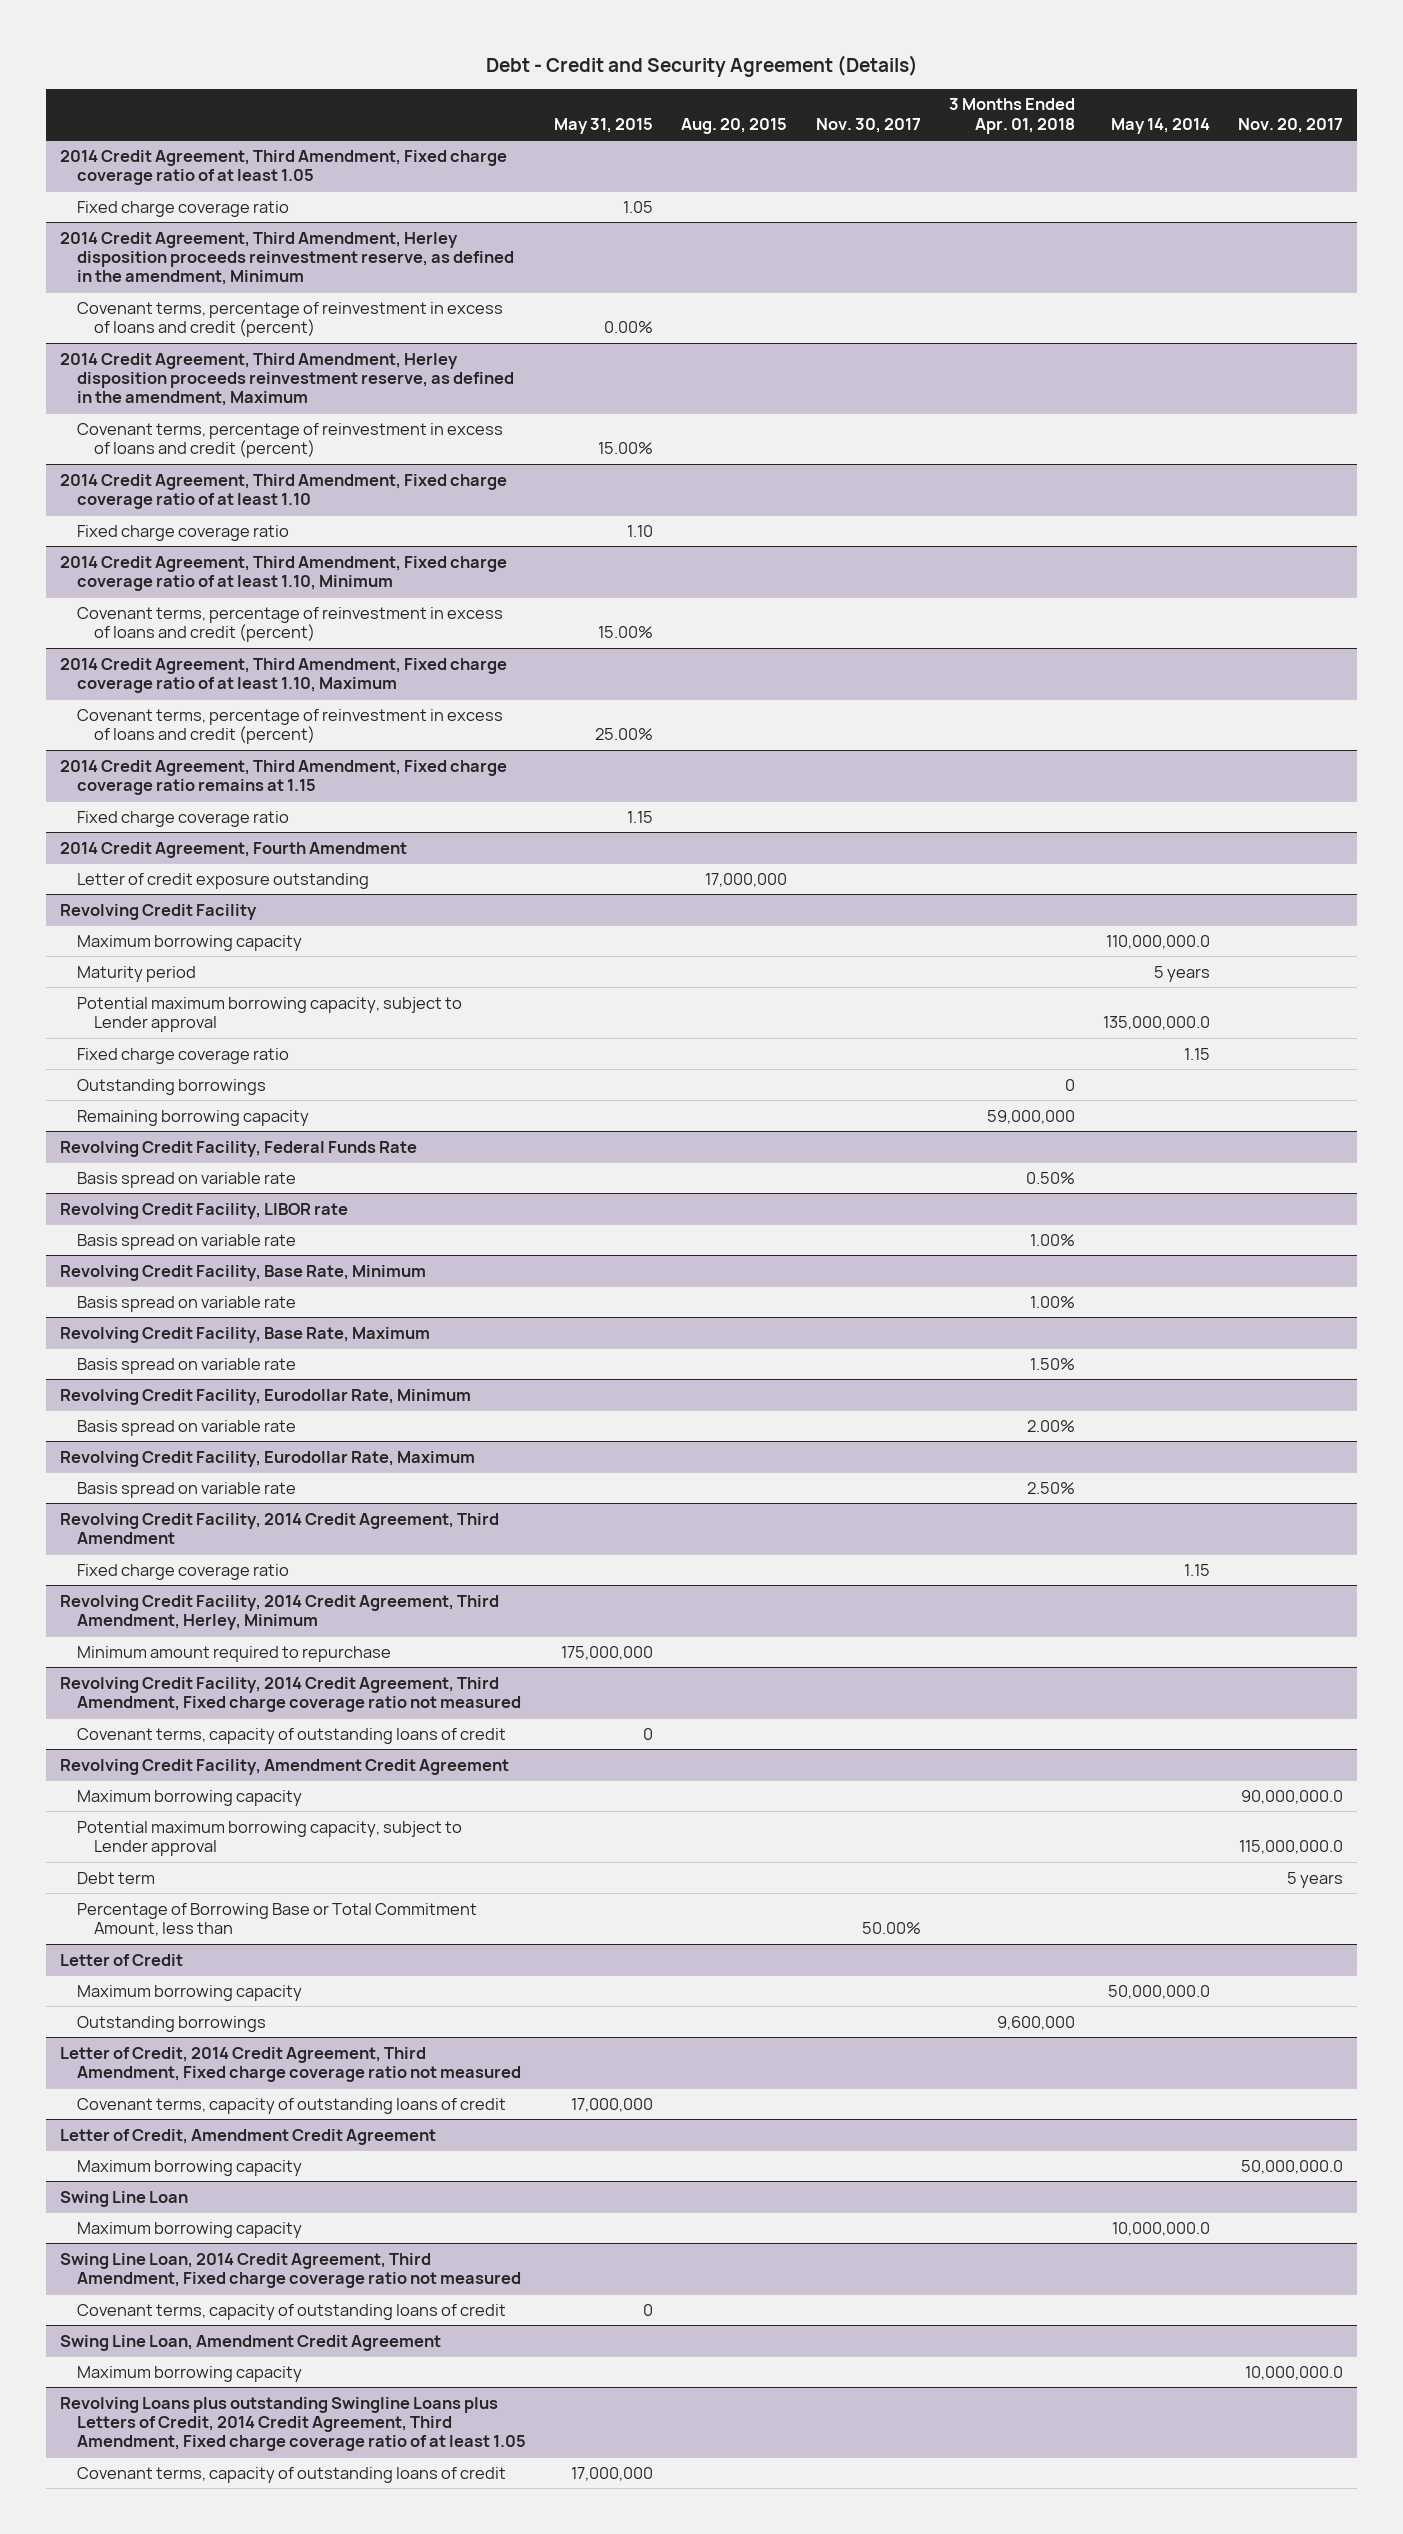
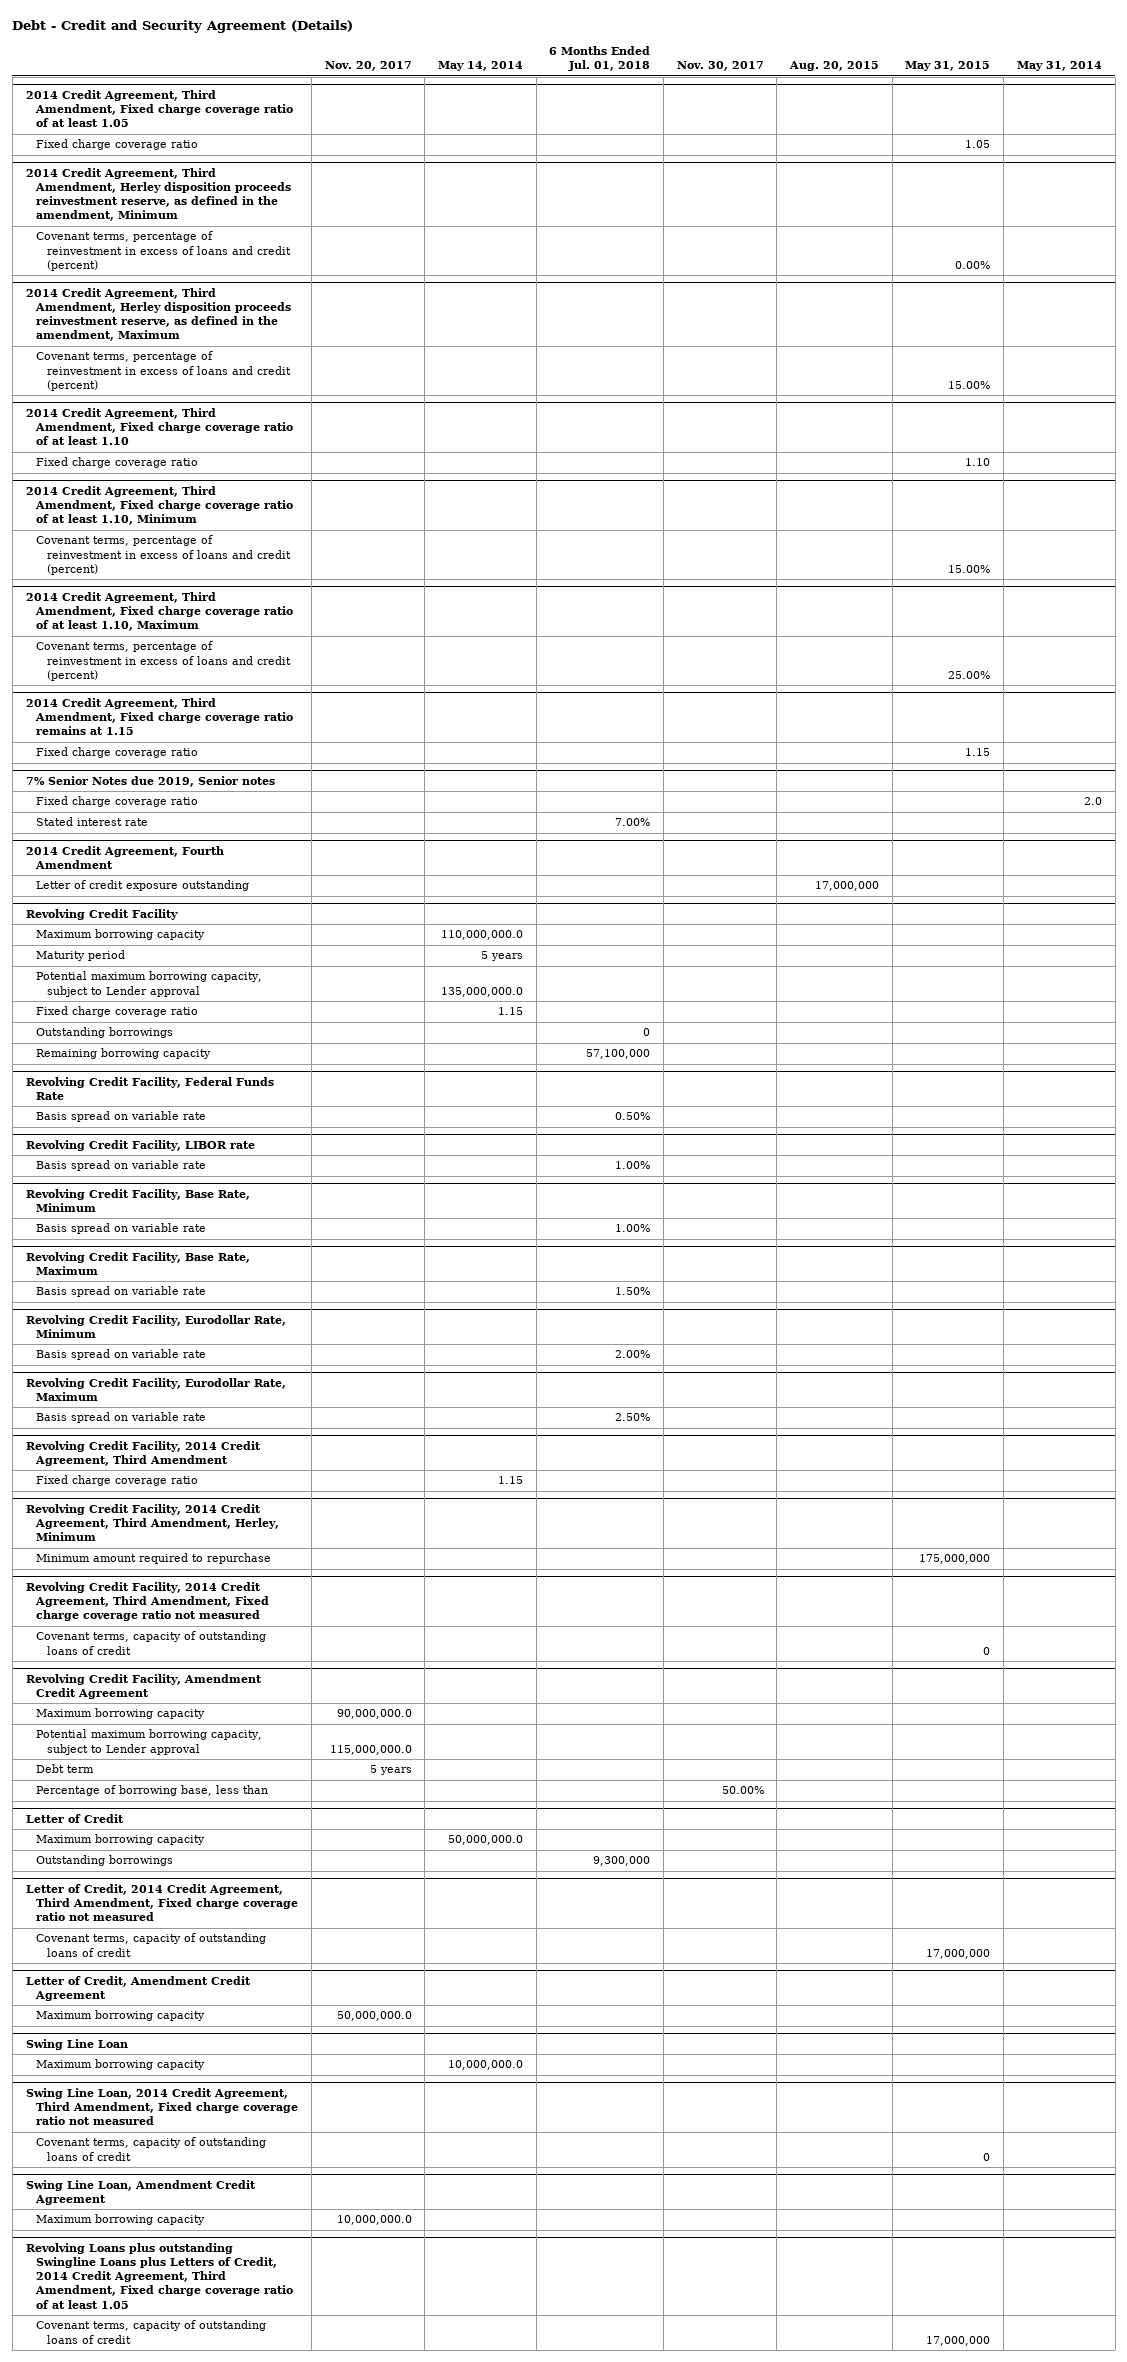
[948,98,1075,134] 3 Months Ended Apr. 01, 2018 -> none
none -> [549,46,651,72] 6 Months Ended Jul. 01, 2018
none -> [1016,61,1102,72] May 31, 2014
none -> [25,775,275,787] 7% Senior Notes due 2019, Senior notes
none -> [36,796,199,808] Fixed charge coverage ratio
none -> [36,817,149,827] Stated interest rate
[76,1902,477,1937] Percentage of Borrowing Base or Total Commitment Amount, less than -> [36,1785,269,1797] Percentage of borrowing base, less than

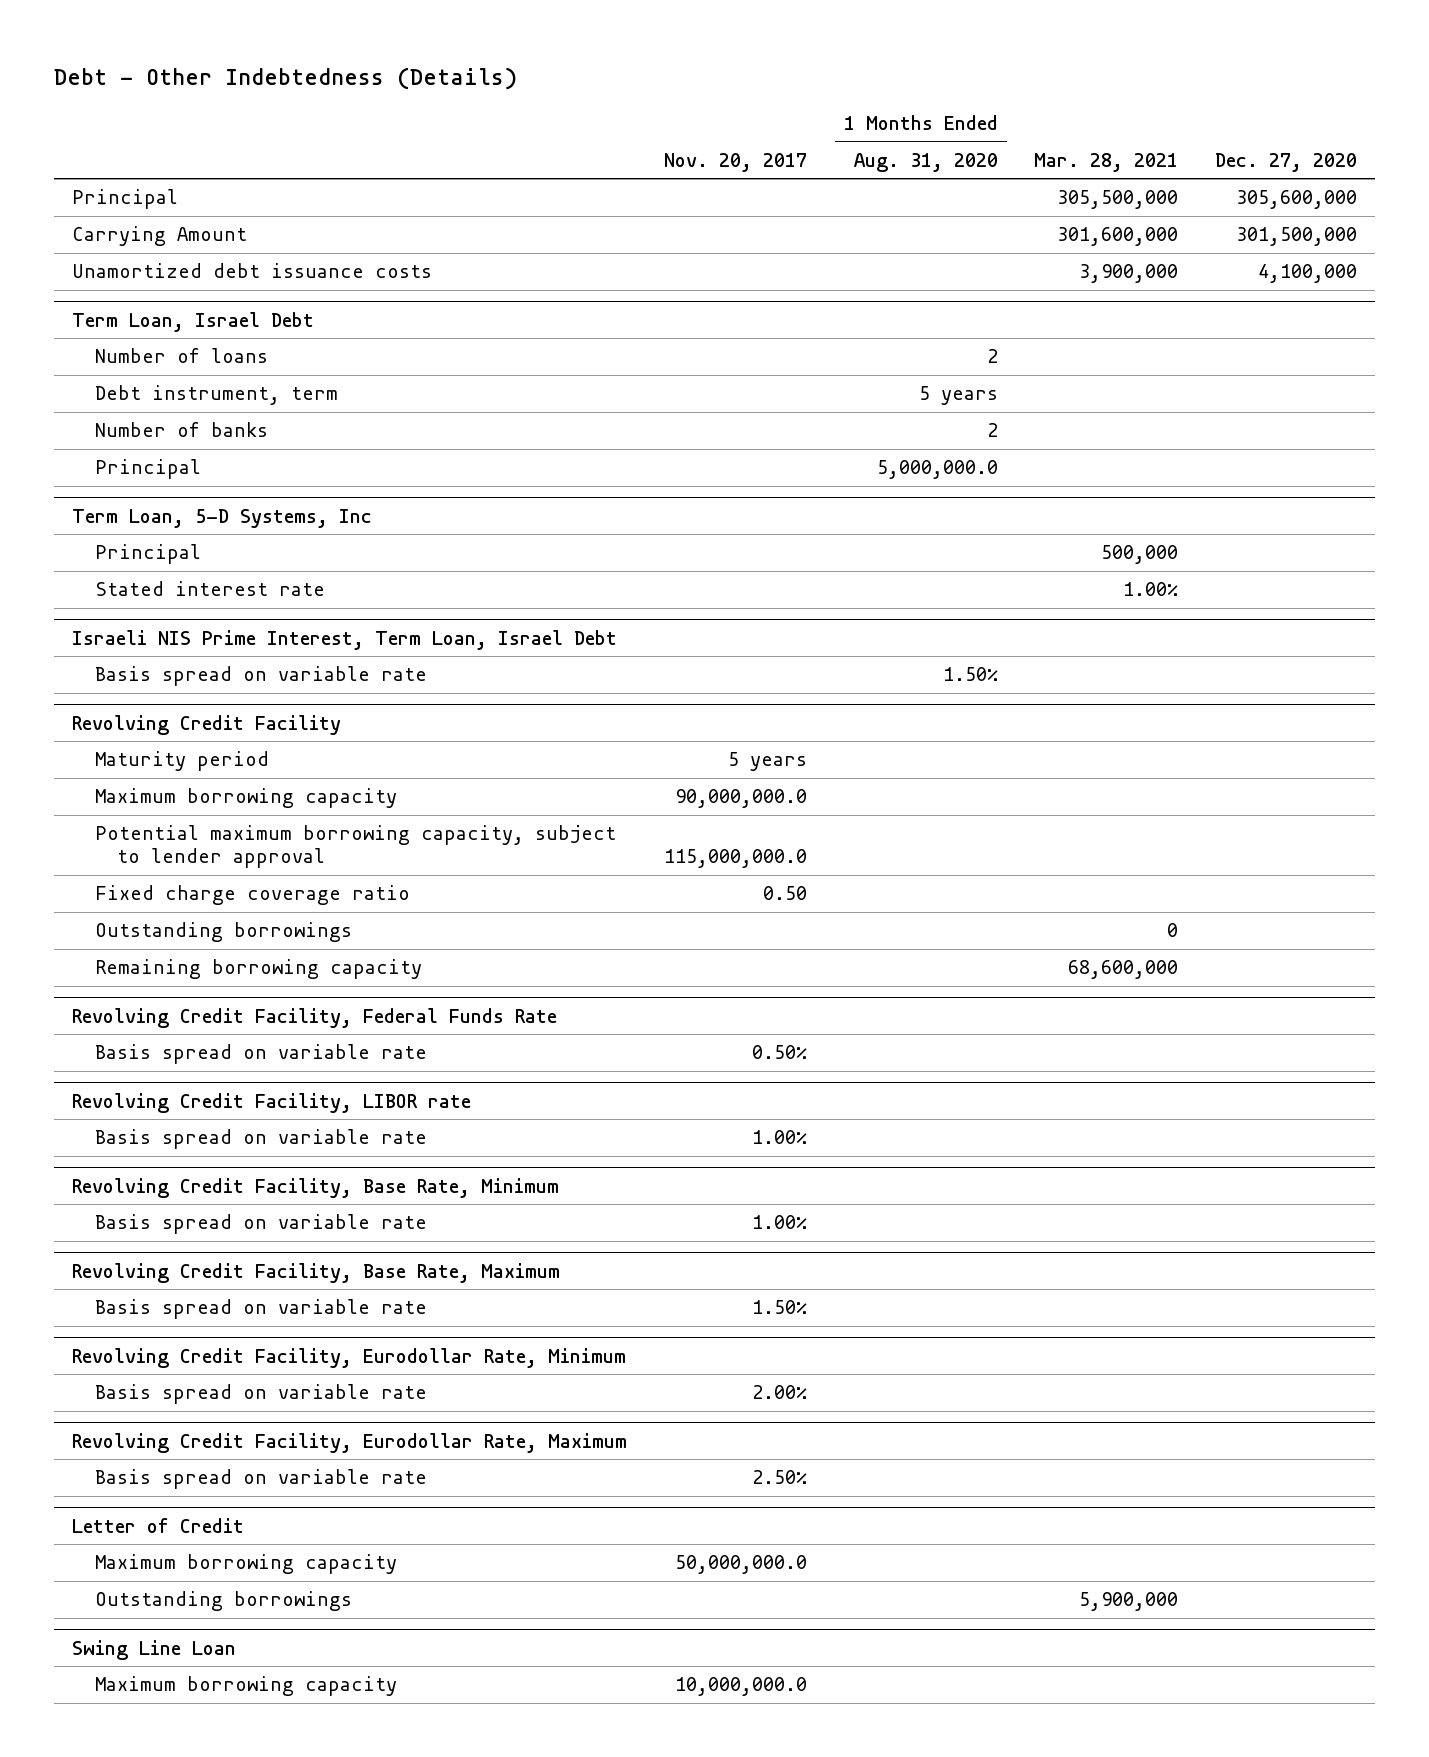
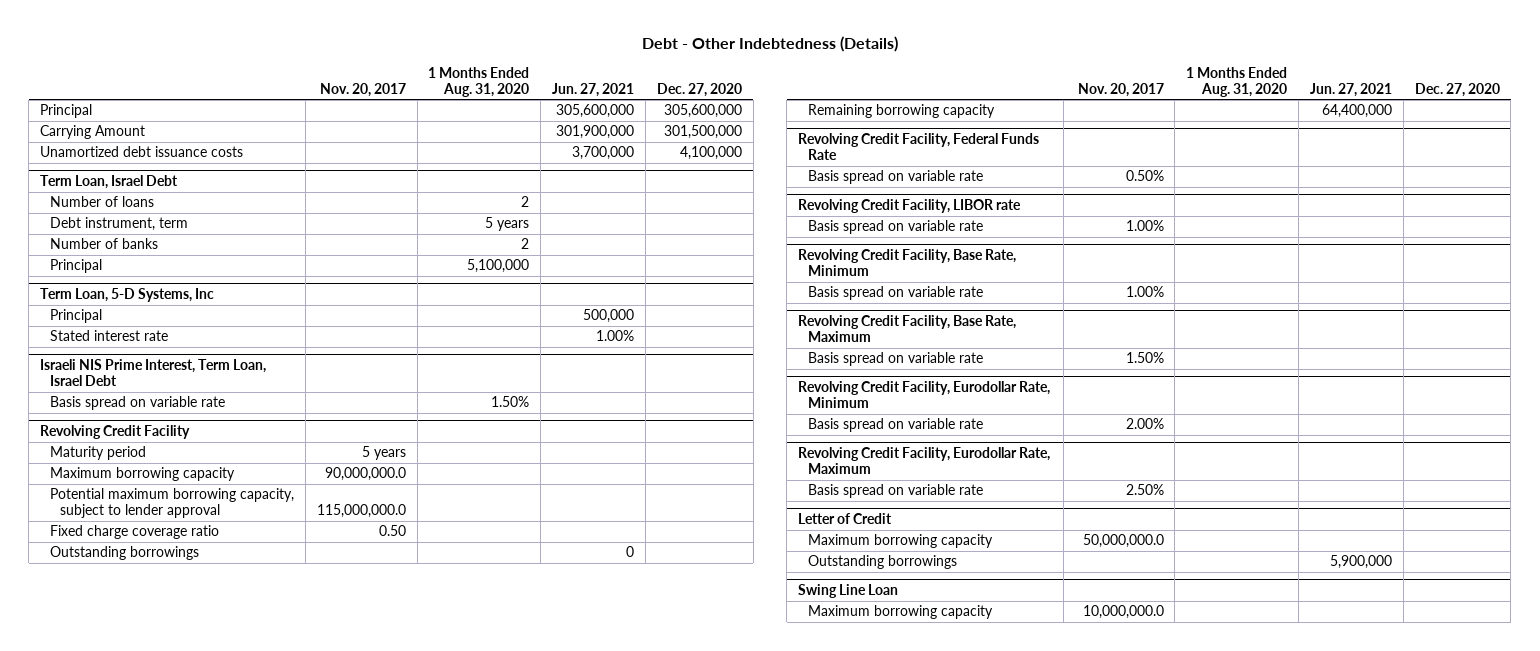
[1034,152,1179,172] Mar. 28, 2021 -> none
none -> [552,82,635,97] Jun. 27, 2021
[876,460,998,480] 5,000,000.0 -> [467,259,530,274] 5,100,000

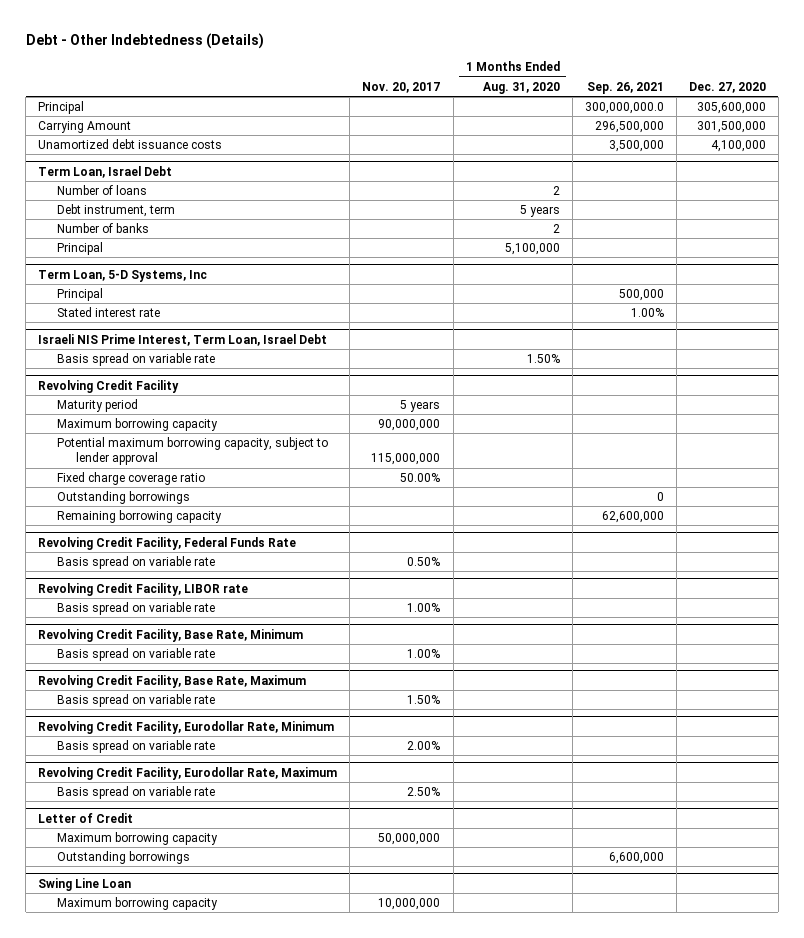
[552,82,635,97] Jun. 27, 2021 -> none
none -> [586,81,664,94] Sep. 26, 2021
[324,467,406,482] 90,000,000.0 -> [378,419,441,432] 90,000,000
[316,504,406,519] 115,000,000.0 -> [371,453,441,466] 115,000,000
[378,525,406,537] 0.50 -> [400,473,441,483] 50.00%
[1082,534,1164,549] 50,000,000.0 -> [378,833,441,846] 50,000,000
[1082,605,1164,620] 10,000,000.0 -> [378,898,441,911] 10,000,000

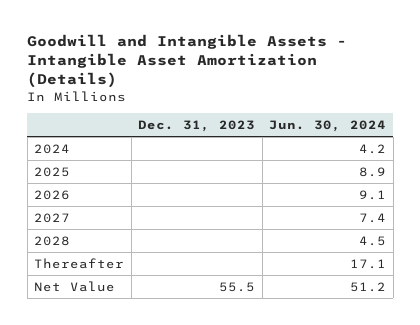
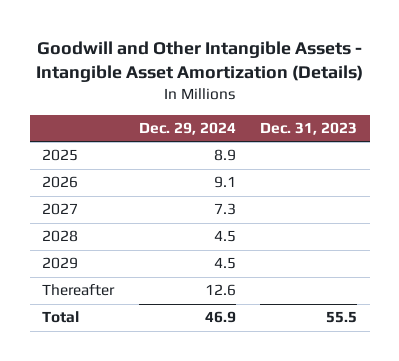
[27,34,348,89] Goodwill and Intangible Assets - Intangible Asset Amortization (Details) -> [35,40,363,83] Goodwill and Other Intangible Assets - Intangible Asset Amortization (Details)
[269,119,387,132] Jun. 30, 2024 -> none
none -> [138,122,236,136] Dec. 29, 2024
[34,143,71,154] 2024 -> none
none -> [42,257,79,270] 2029
[34,280,116,292] Net Value -> [42,311,80,324] Total

